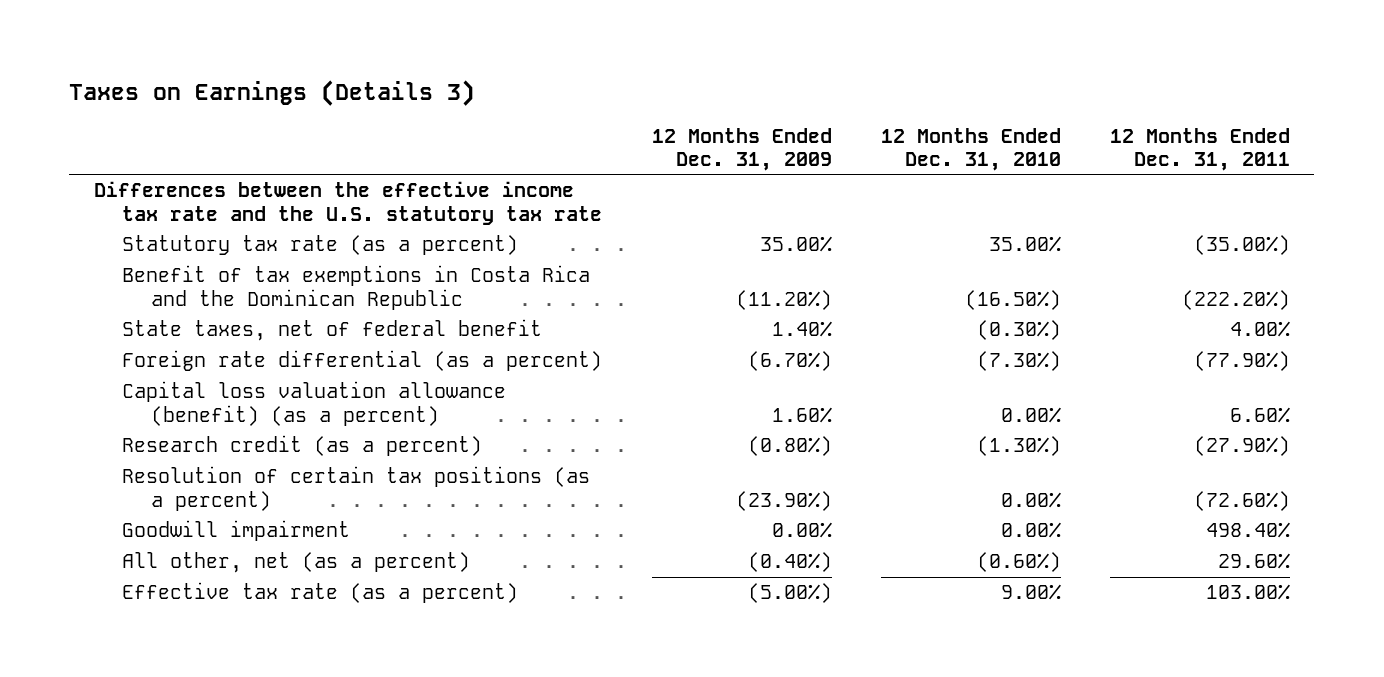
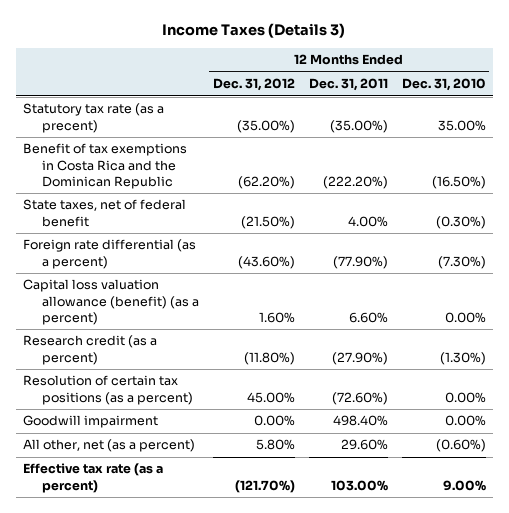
[69,80,476,107] Taxes on Earnings (Details 3) -> [162,23,346,39] Income Taxes (Details 3)
[651,127,832,171] 12 Months Ended Dec. 31, 2009 -> none
none -> [212,78,295,92] Dec. 31, 2012
[93,181,603,225] Differences between the effective income tax rate and the U.S. statutory tax rate -> none
[122,235,519,256] Statutory tax rate (as a percent) -> [23,103,165,133] Statutory tax rate (as a precent)

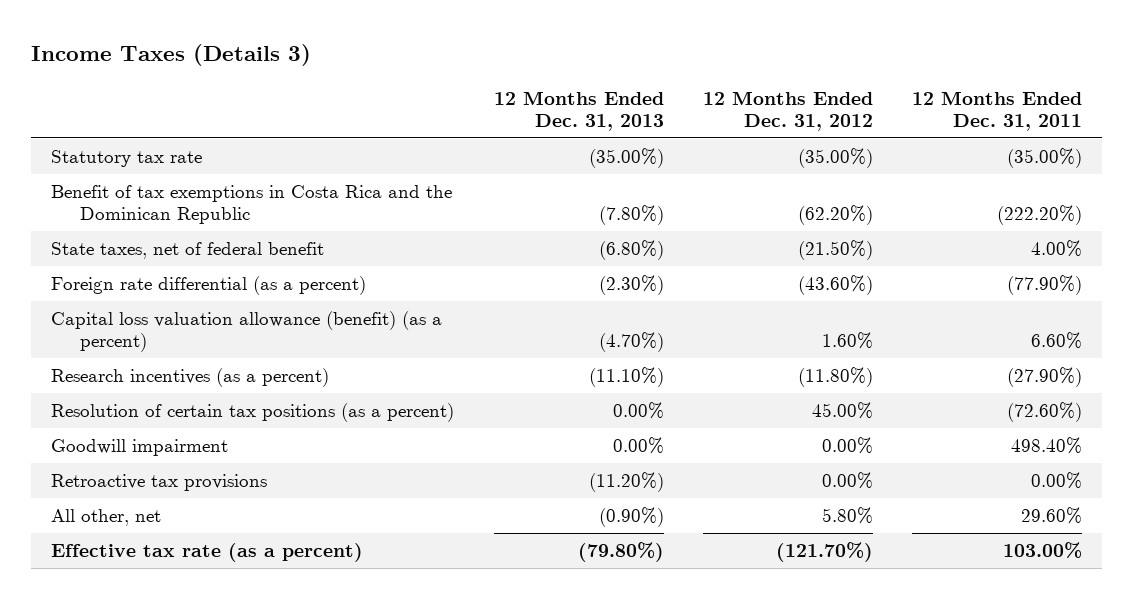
[401,78,486,92] Dec. 31, 2010 -> none
none -> [493,90,664,131] 12 Months Ended Dec. 31, 2013
[23,103,165,133] Statutory tax rate (as a precent) -> [51,150,203,168] Statutory tax rate
[23,335,158,365] Research credit (as a percent) -> [51,368,330,388] Research incentives (as a percent)
none -> [51,474,268,492] Retroactive tax provisions
[23,439,196,453] All other, net (as a percent) -> [51,509,162,527] All other, net

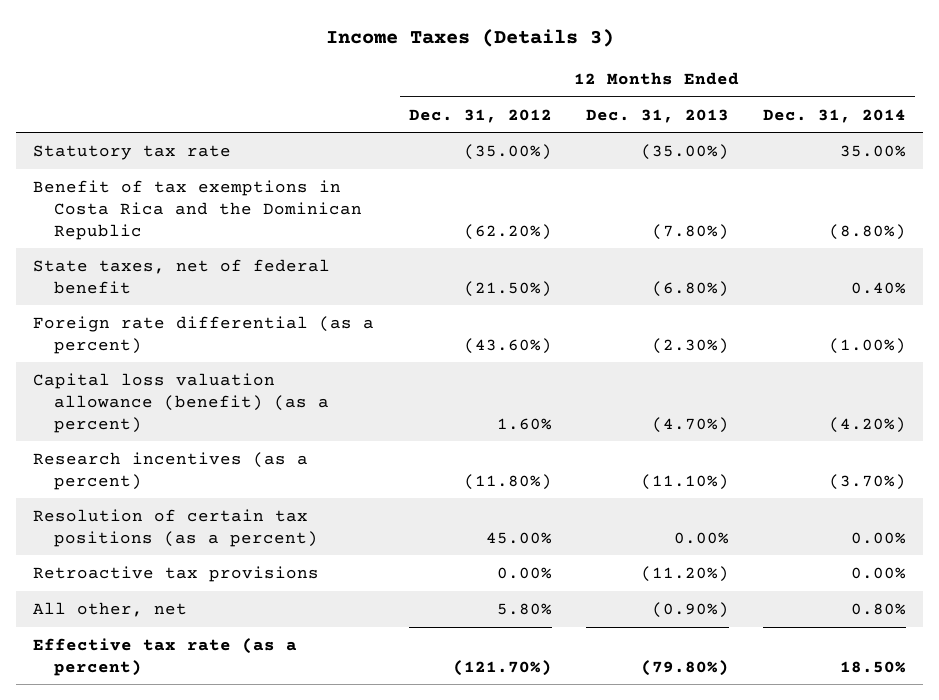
[912,90,1083,131] 12 Months Ended Dec. 31, 2011 -> none
none -> [763,108,907,123] Dec. 31, 2014
[51,439,229,457] Goodwill impairment -> none

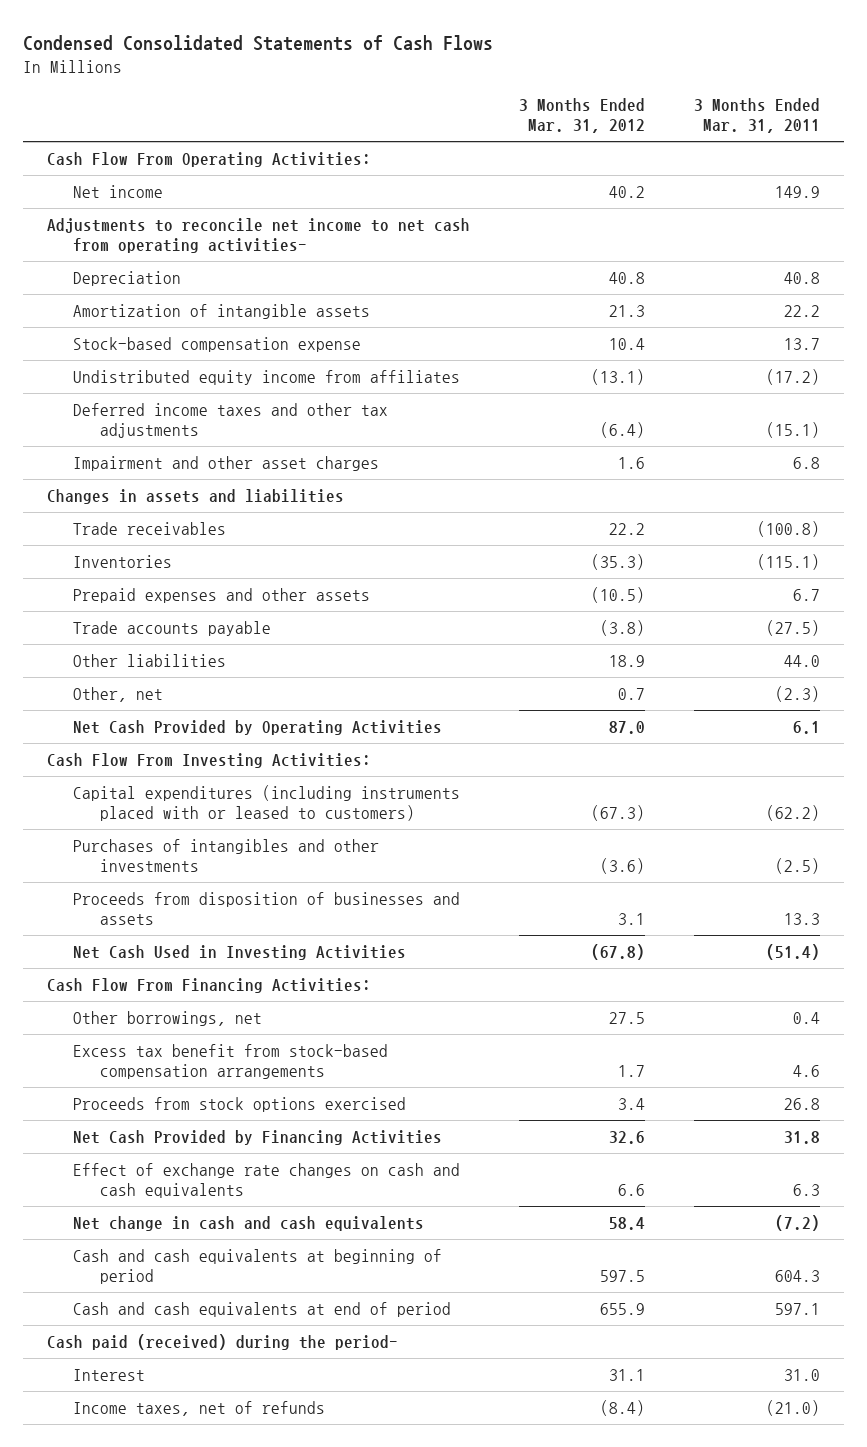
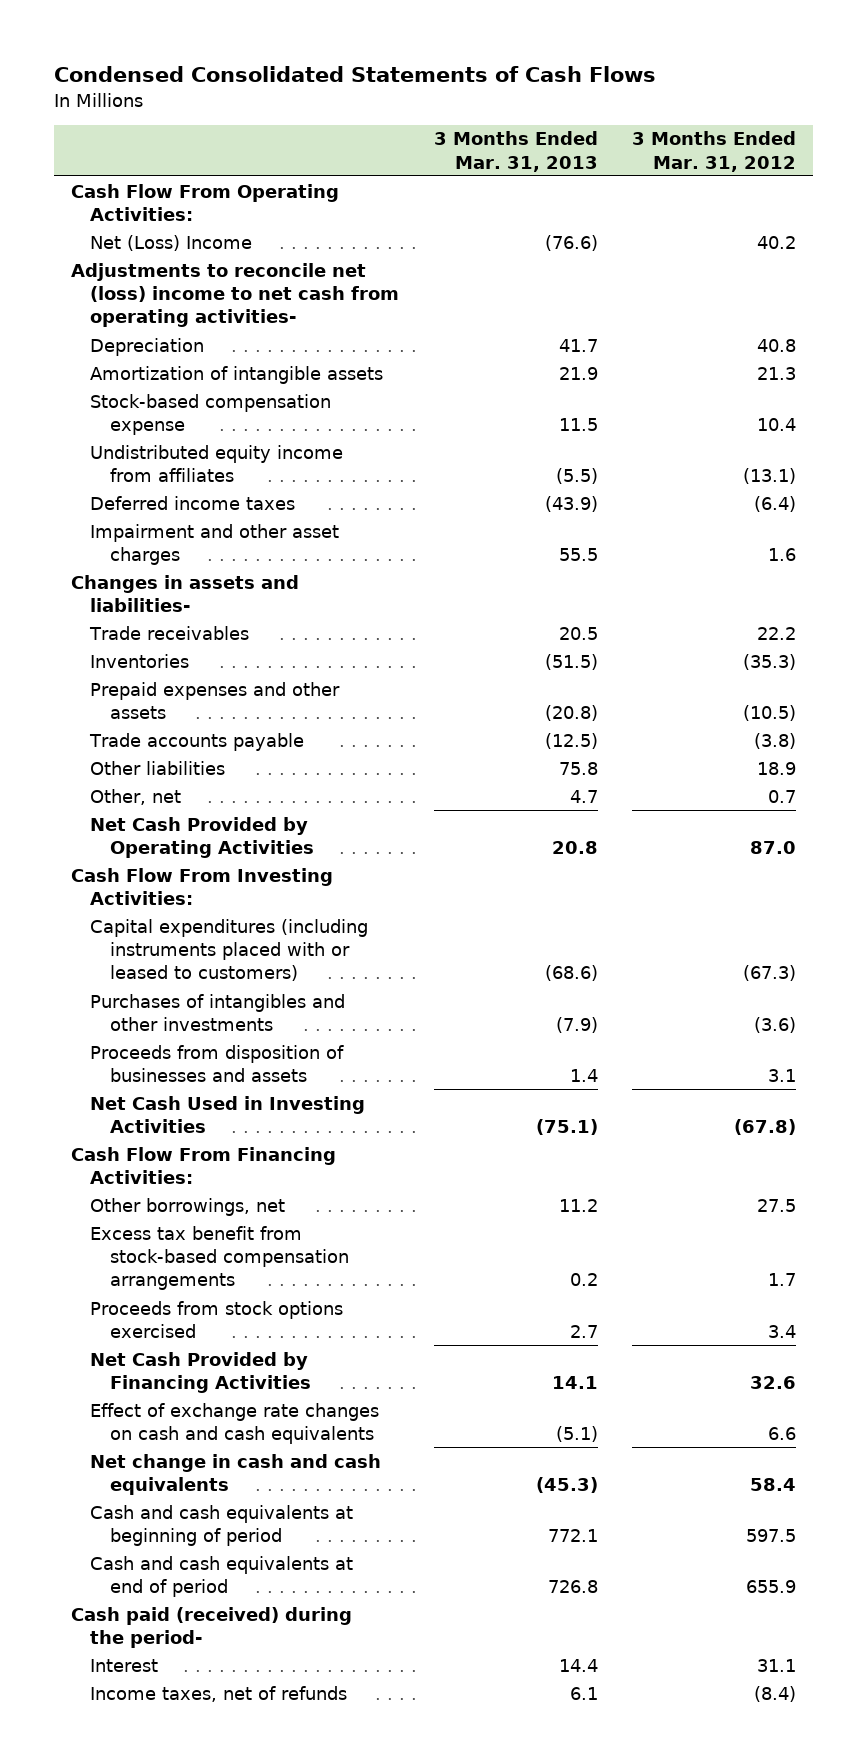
[693,98,820,134] 3 Months Ended Mar. 31, 2011 -> none
none -> [433,131,598,172] 3 Months Ended Mar. 31, 2013
[73,184,164,198] Net income -> [90,234,253,251] Net (Loss) Income
[47,217,471,253] Adjustments to reconcile net income to net cash from operating activities- -> [71,262,400,328] Adjustments to reconcile net (loss) income to net cash from operating activities-
[73,402,389,438] Deferred income taxes and other tax adjustments -> [90,495,296,510] Deferred income taxes
[47,488,345,504] Changes in assets and liabilities -> [71,574,300,612] Changes in assets and liabilities-

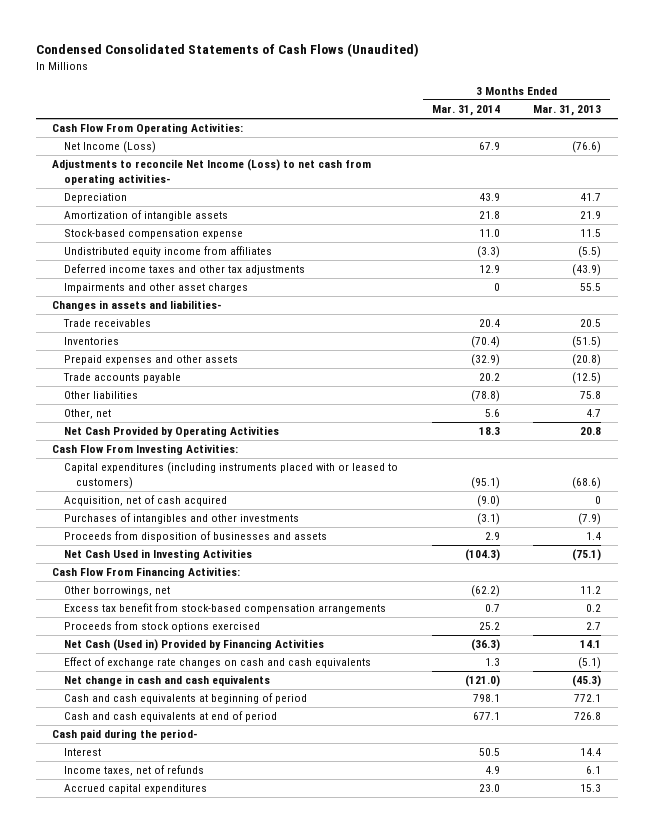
[54,66,657,83] Condensed Consolidated Statements of Cash Flows -> [35,42,419,57] Condensed Consolidated Statements of Cash Flows (Unaudited)
[631,131,796,172] 3 Months Ended Mar. 31, 2012 -> none
none -> [431,105,500,117] Mar. 31, 2014
[90,234,253,251] Net (Loss) Income -> [64,141,157,154] Net Income (Loss)
[71,262,400,328] Adjustments to reconcile net (loss) income to net cash from operating activities- -> [52,159,372,186] Adjustments to reconcile Net Income (Loss) to net cash from operating activities-
[90,495,296,510] Deferred income taxes -> [64,264,306,276] Deferred income taxes and other tax adjustments
[90,523,340,565] Impairment and other asset charges -> [64,283,249,294] Impairments and other asset charges
none -> [64,495,228,507] Acquisition, net of cash acquired
[90,1351,311,1393] Net Cash Provided by Financing Activities -> [64,639,325,652] Net Cash (Used in) Provided by Financing Activities
[71,1606,353,1648] Cash paid (received) during the period- -> [52,729,199,741] Cash paid during the period-
none -> [64,784,208,795] Accrued capital expenditures

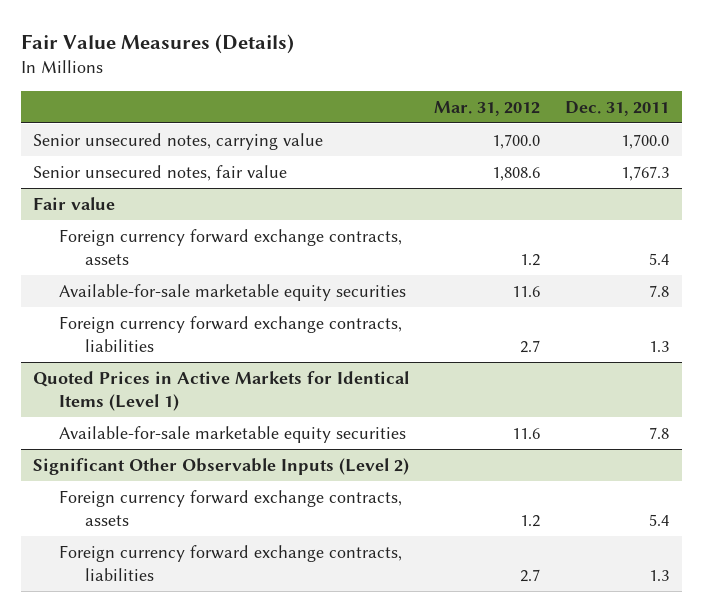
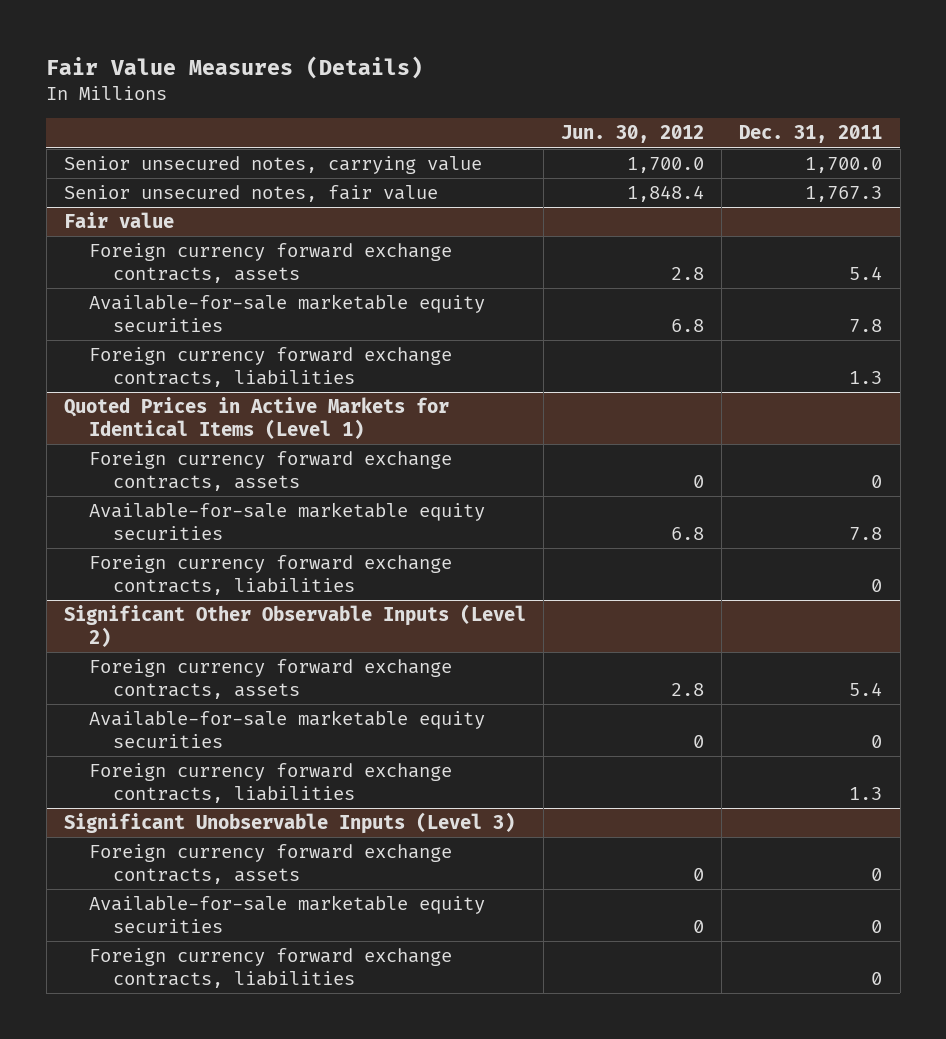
[434,100,541,116] Mar. 31, 2012 -> none
none -> [561,125,705,144] Jun. 30, 2012
none -> [88,451,452,491] Foreign currency forward exchange contracts, assets
none -> [88,555,452,595] Foreign currency forward exchange contracts, liabilities
none -> [88,710,485,748] Available-for-sale marketable equity securities
none -> [64,812,516,835] Significant Unobservable Inputs (Level 3)
none -> [88,844,452,884] Foreign currency forward exchange contracts, assets
none -> [88,895,485,933] Available-for-sale marketable equity securities
none -> [88,948,452,988] Foreign currency forward exchange contracts, liabilities

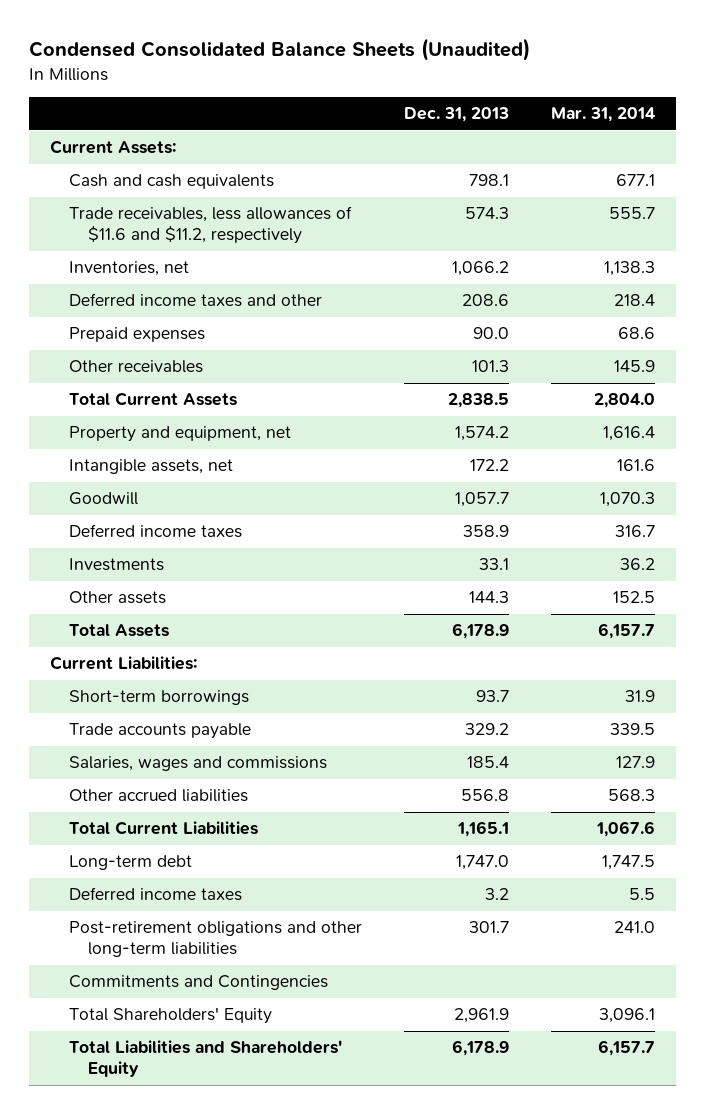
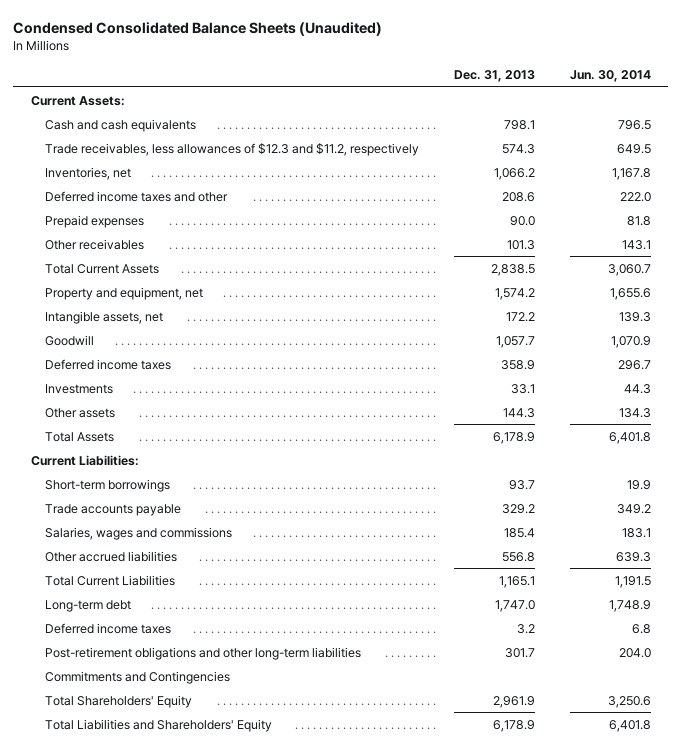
[551,107,656,123] Mar. 31, 2014 -> none
none -> [569,69,651,82] Jun. 30, 2014
[69,206,353,245] Trade receivables, less allowances of $11.6 and $11.2, respectively -> [44,142,419,156] Trade receivables, less allowances of $12.3 and $11.2, respectively

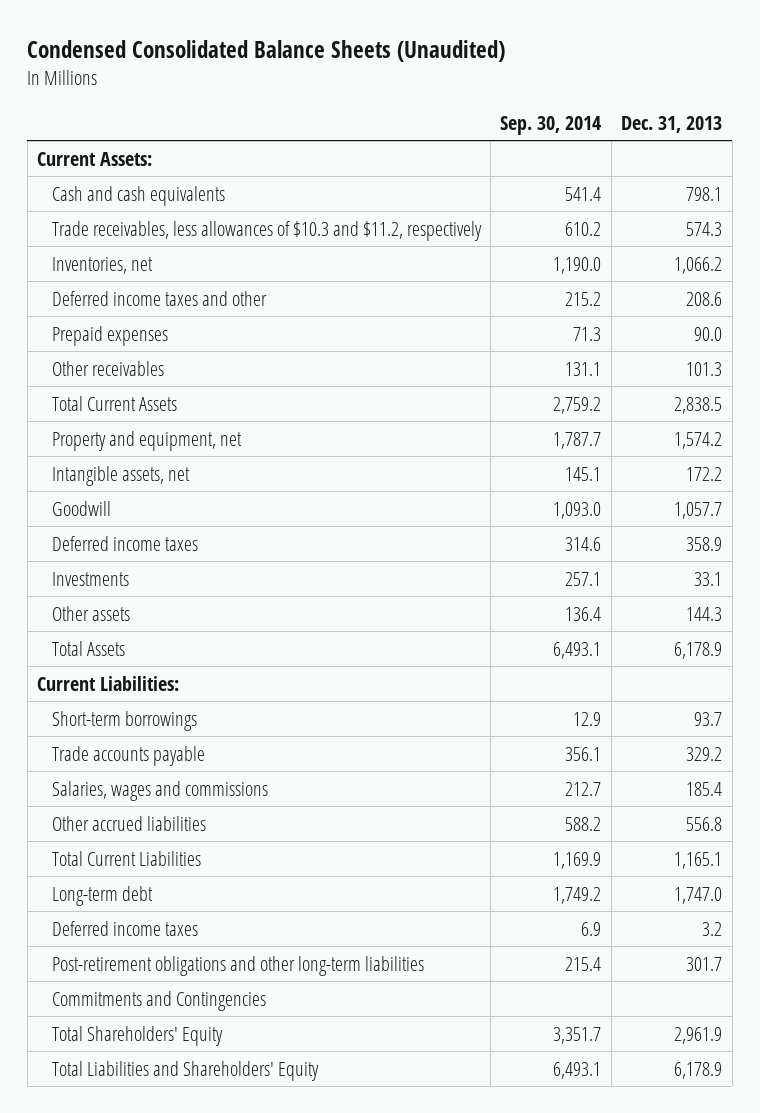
[569,69,651,82] Jun. 30, 2014 -> none
none -> [500,115,602,135] Sep. 30, 2014
[44,142,419,156] Trade receivables, less allowances of $12.3 and $11.2, respectively -> [51,220,482,241] Trade receivables, less allowances of $10.3 and $11.2, respectively

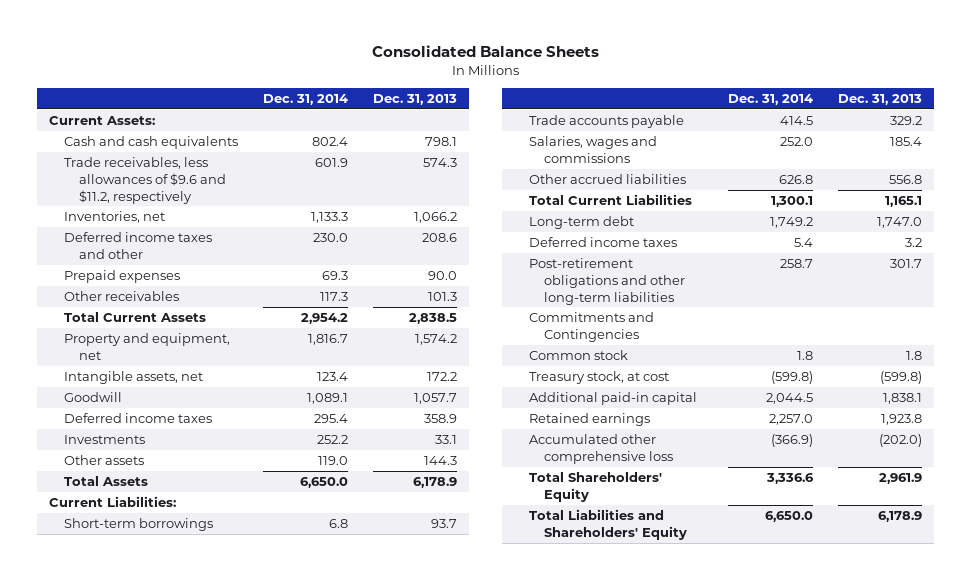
[27,40,506,63] Condensed Consolidated Balance Sheets (Unaudited) -> [371,45,599,58] Consolidated Balance Sheets
[500,115,602,135] Sep. 30, 2014 -> none
none -> [263,93,349,105] Dec. 31, 2014
[51,220,482,241] Trade receivables, less allowances of $10.3 and $11.2, respectively -> [64,156,227,204] Trade receivables, less allowances of $9.6 and $11.2, respectively
none -> [529,349,629,360] Common stock
none -> [529,370,670,384] Treasury stock, at cost
none -> [529,391,698,405] Additional paid-in capital
none -> [529,412,651,426] Retained earnings
none -> [529,433,674,464] Accumulated other comprehensive loss

